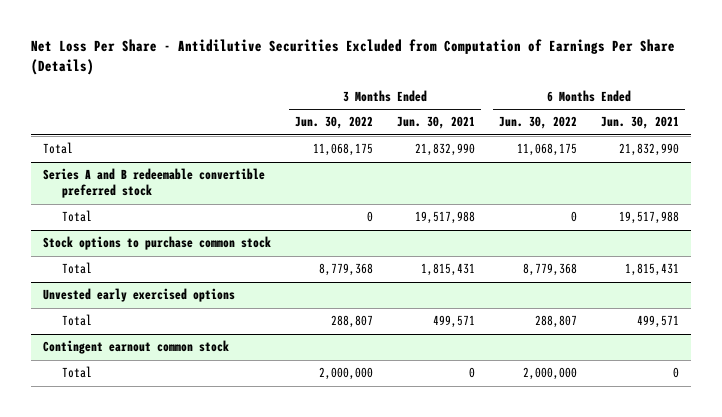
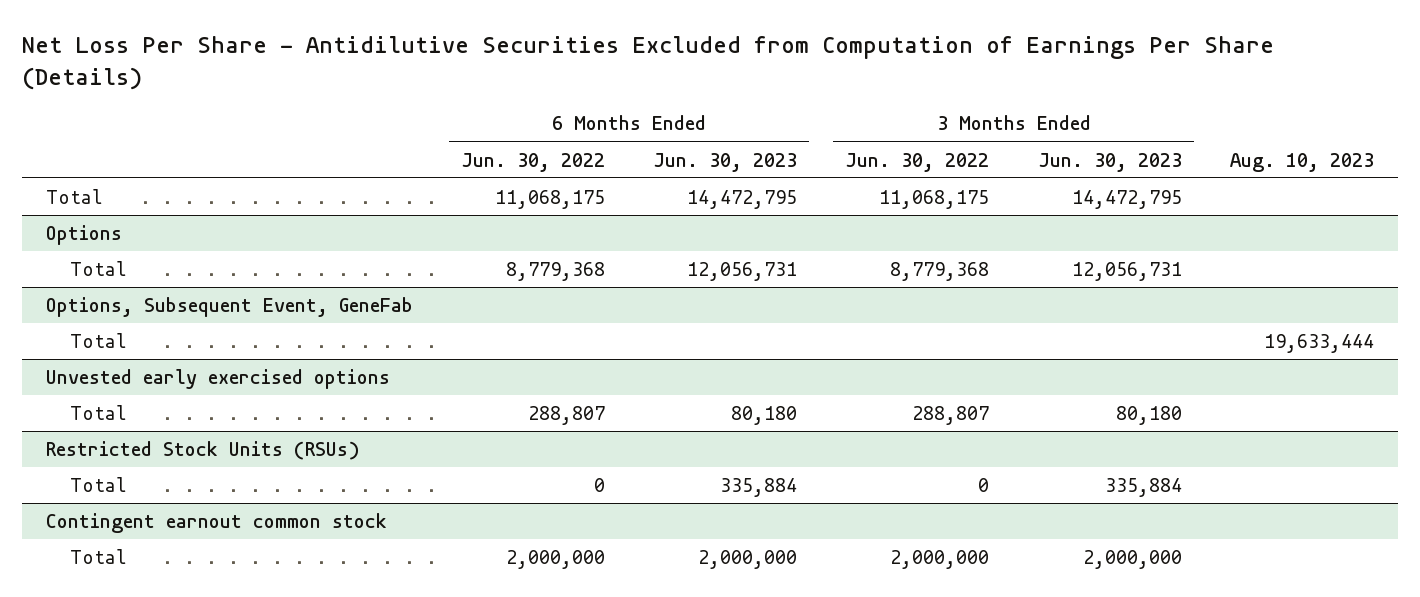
[397,116,476,130] Jun. 30, 2021 -> none
[601,116,680,130] Jun. 30, 2021 -> none
none -> [653,152,798,172] Jun. 30, 2023
none -> [1037,152,1182,172] Jun. 30, 2023
none -> [1229,152,1374,172] Aug. 10, 2023
[42,168,265,199] Series A and B redeemable convertible preferred stock -> none
[61,210,92,223] Total -> none
[42,236,271,251] Stock options to purchase common stock -> [45,225,122,246] Options
none -> [45,297,413,318] Options, Subsequent Event, GeneFab
none -> [69,333,127,349] Total
none -> [45,441,360,461] Restricted Stock Units (RSUs)
none -> [69,477,127,493] Total

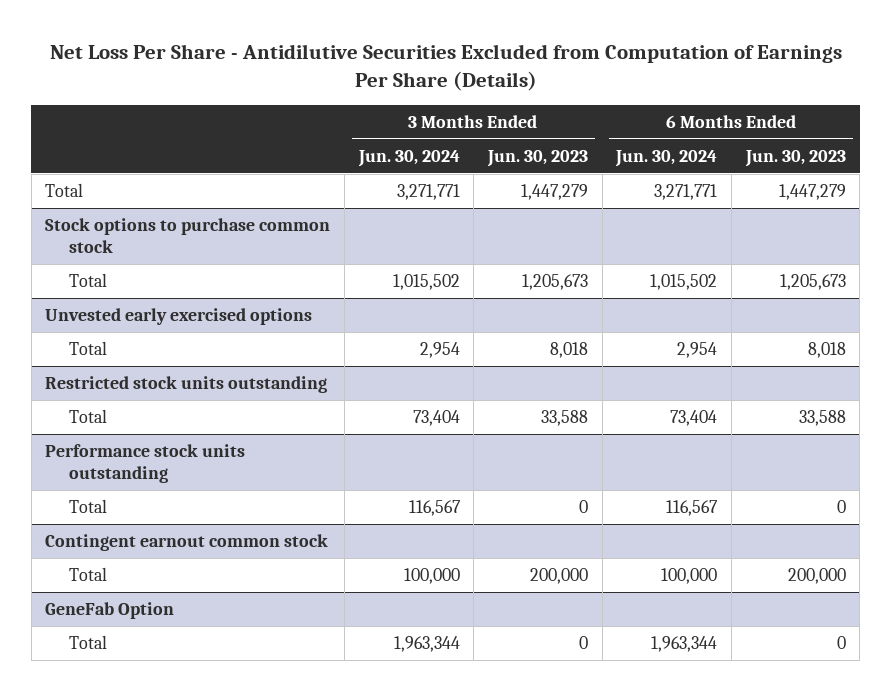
[461,152,606,172] Jun. 30, 2022 -> none
[845,152,990,172] Jun. 30, 2022 -> none
[1229,152,1374,172] Aug. 10, 2023 -> none
none -> [357,149,460,167] Jun. 30, 2024
none -> [615,149,718,167] Jun. 30, 2024
[45,297,413,318] Options, Subsequent Event, GeneFab -> none
[69,333,127,349] Total -> none
[687,190,798,210] 14,472,795 -> [778,184,846,201] 1,447,279
[1071,190,1182,210] 14,472,795 -> [521,184,589,201] 1,447,279
[45,225,122,246] Options -> [45,218,331,253] Stock options to purchase common stock
[687,262,798,282] 12,056,731 -> [779,274,846,291] 1,205,673
[1071,262,1182,282] 12,056,731 -> [522,274,589,291] 1,205,673
[731,406,798,426] 80,180 -> [807,342,846,359] 8,018
[1115,406,1182,426] 80,180 -> [550,342,589,359] 8,018
[45,441,360,461] Restricted Stock Units (RSUs) -> [45,376,328,394] Restricted stock units outstanding
[720,478,798,498] 335,884 -> [798,410,846,427] 33,588
[1104,478,1182,498] 335,884 -> [541,410,589,427] 33,588
none -> [45,444,246,483] Performance stock units outstanding
none -> [68,499,107,514] Total
[698,550,798,570] 2,000,000 -> [787,568,846,585] 200,000
[1082,550,1182,570] 2,000,000 -> [530,568,589,585] 200,000
none -> [45,602,175,620] GeneFab Option
none -> [68,635,107,650] Total

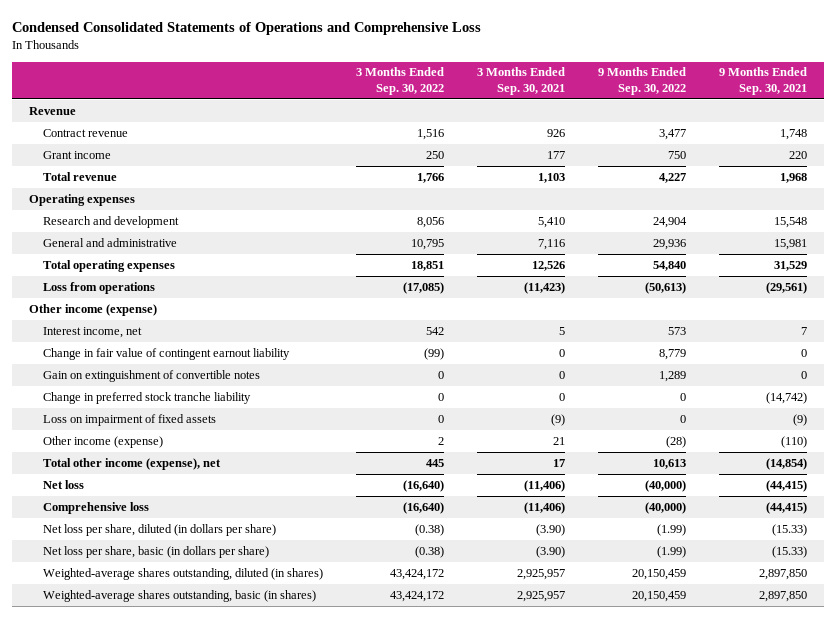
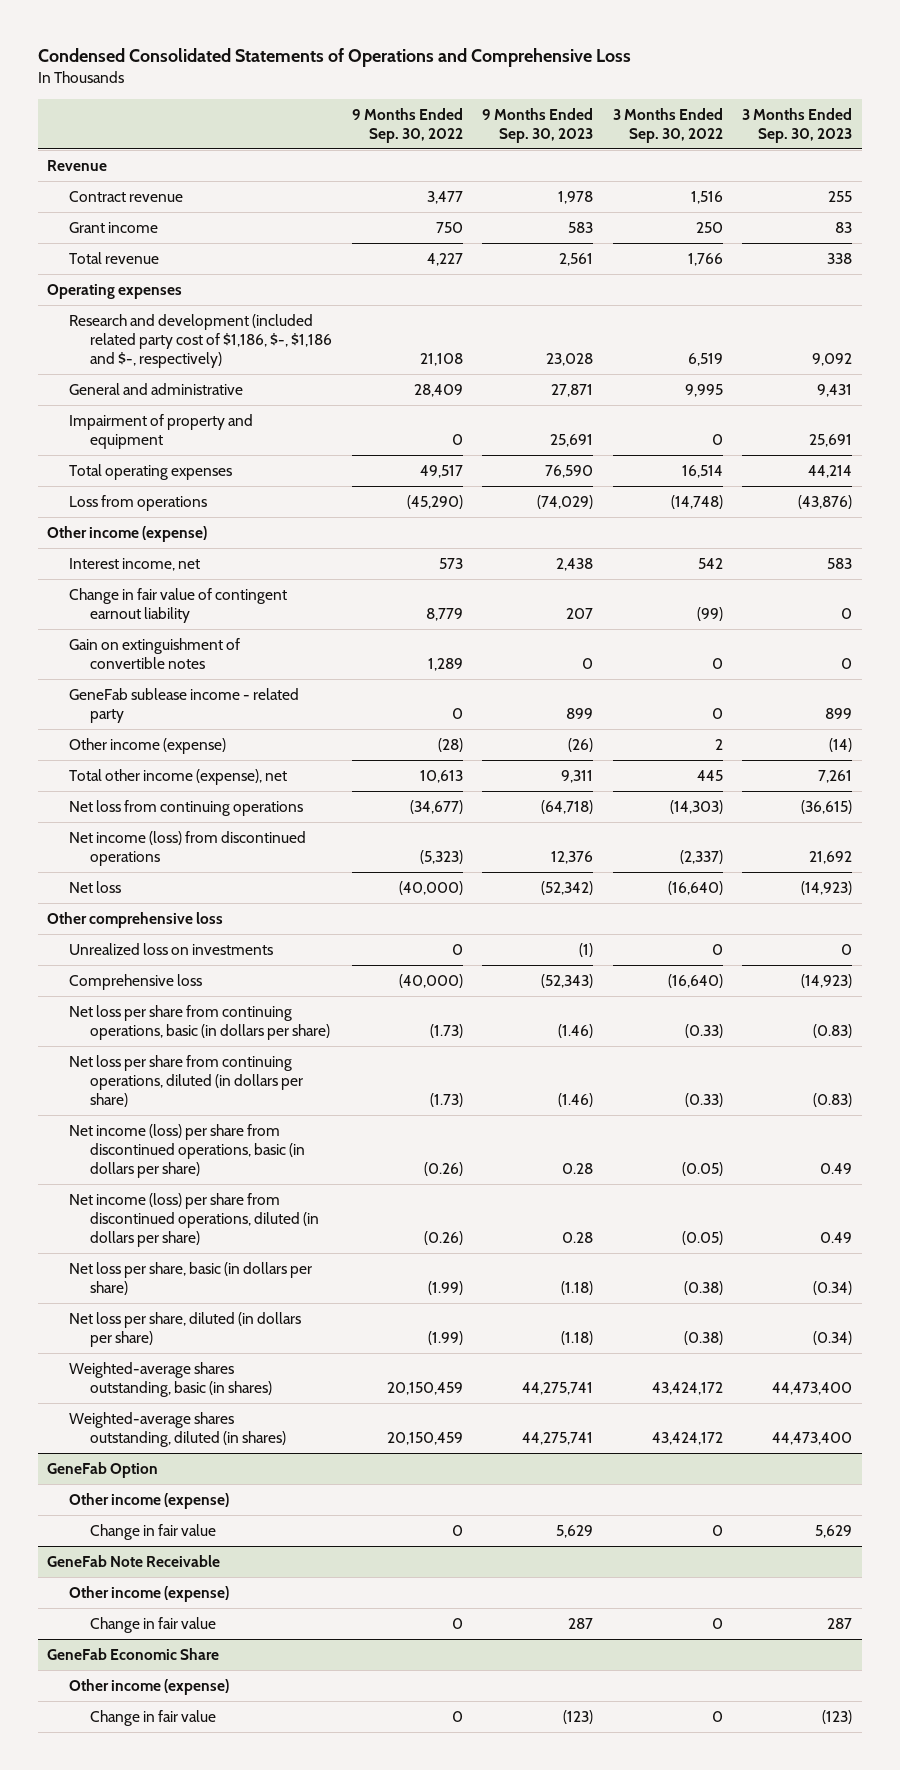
[476,67,565,95] 3 Months Ended Sep. 30, 2021 -> none
[718,67,807,95] 9 Months Ended Sep. 30, 2021 -> none
none -> [482,107,594,143] 9 Months Ended Sep. 30, 2023
none -> [742,107,853,143] 3 Months Ended Sep. 30, 2023
[42,215,179,228] Research and development -> [68,313,332,369] Research and development (included related party cost of $1,186, $-, $1,186 and $-, respectively)
[416,216,444,228] 8,056 -> [687,353,723,367] 6,519
[652,216,687,228] 24,904 -> [419,353,463,367] 21,108
[410,238,444,250] 10,795 -> [684,383,723,397] 9,995
[652,238,686,250] 29,936 -> [413,383,463,397] 28,409
none -> [68,413,253,450] Impairment of property and equipment
[410,260,444,271] 18,851 -> [681,464,723,478] 16,514
[652,260,686,271] 54,840 -> [419,464,463,478] 49,517
[402,281,444,294] (17,085) -> [670,494,723,509] (14,748)
[644,281,686,294] (50,613) -> [406,494,463,509] (45,290)
[42,391,251,404] Change in preferred stock tranche liability -> none
[42,413,216,426] Loss on impairment of fixed assets -> none
none -> [68,687,299,724] GeneFab sublease income - related party
none -> [68,799,303,816] Net loss from continuing operations
none -> [68,830,306,867] Net income (loss) from discontinued operations
none -> [47,911,224,928] Other comprehensive loss
none -> [68,942,273,955] Unrealized loss on investments
none -> [68,1004,330,1041] Net loss per share from continuing operations, basic (in dollars per share)
none -> [68,1054,303,1108] Net loss per share from continuing operations, diluted (in dollars per share)
none -> [68,1123,305,1179] Net income (loss) per share from discontinued operations, basic (in dollars per share)
none -> [68,1192,319,1248] Net income (loss) per share from discontinued operations, diluted (in dollars per share)
[42,523,276,536] Net loss per share, diluted (in dollars per share) -> [68,1311,301,1348] Net loss per share, diluted (in dollars per share)
[42,567,323,580] Weighted-average shares outstanding, diluted (in shares) -> [68,1411,286,1448] Weighted-average shares outstanding, diluted (in shares)
none -> [47,1461,159,1478] GeneFab Option
none -> [68,1492,229,1509] Other income (expense)
none -> [89,1523,216,1540] Change in fair value
none -> [47,1554,221,1567] GeneFab Note Receivable
none -> [68,1585,229,1602] Other income (expense)
none -> [89,1616,216,1633] Change in fair value
none -> [47,1647,220,1660] GeneFab Economic Share
none -> [68,1678,229,1695] Other income (expense)
none -> [89,1709,216,1726] Change in fair value

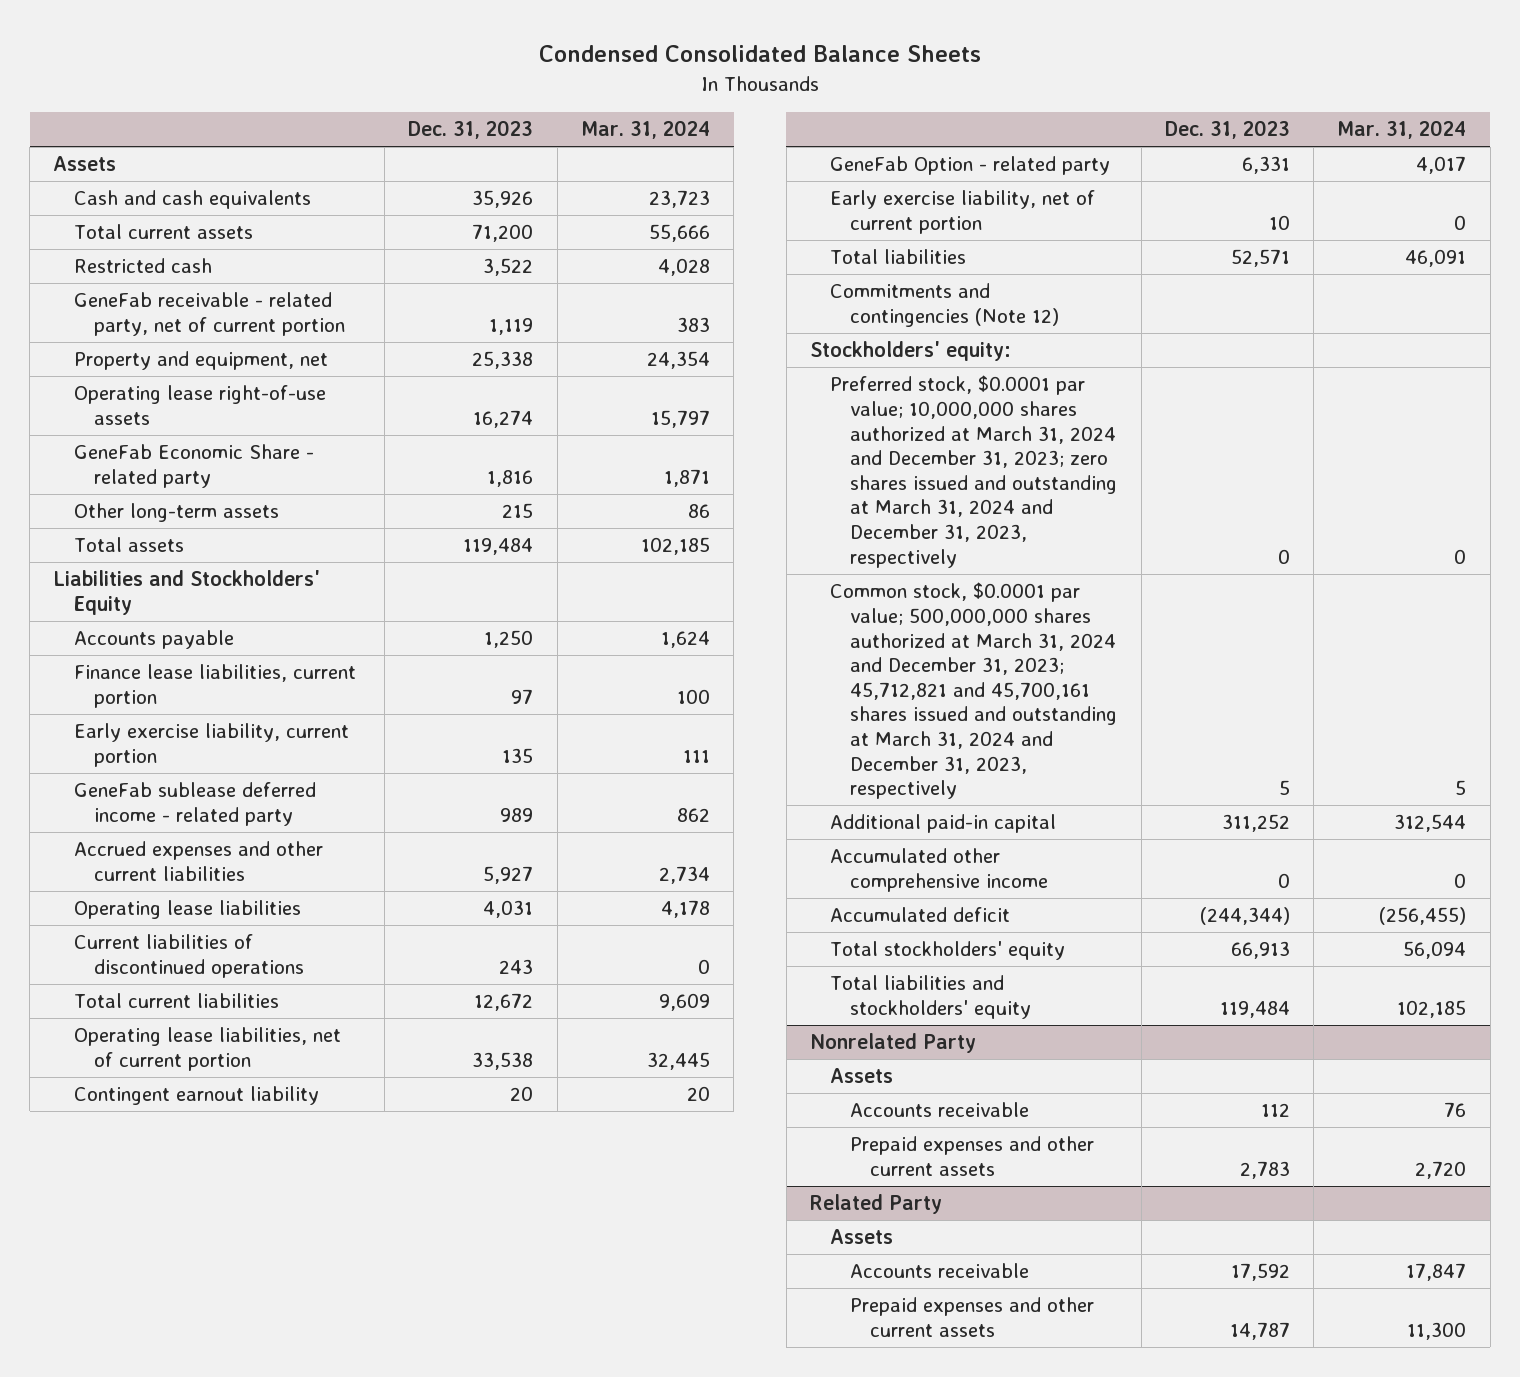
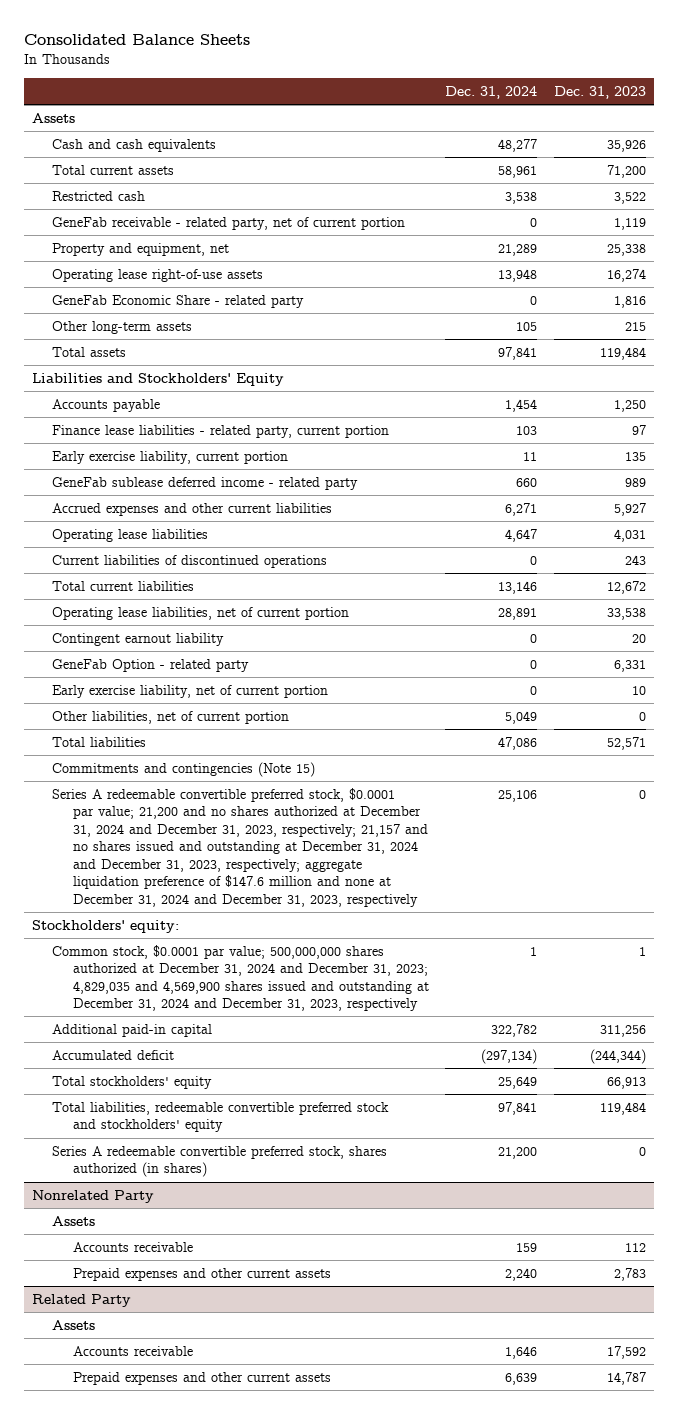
[538,45,981,63] Condensed Consolidated Balance Sheets -> [23,34,250,46] Consolidated Balance Sheets
[580,120,710,140] Mar. 31, 2024 -> none
none -> [445,86,538,100] Dec. 31, 2024
[73,664,356,708] Finance lease liabilities, current portion -> [52,424,390,438] Finance lease liabilities - related party, current portion
none -> [52,710,290,724] Other liabilities, net of current portion
[830,283,1060,327] Commitments and contingencies (Note 12) -> [52,761,316,777] Commitments and contingencies (Note 15)
none -> [52,787,428,907] Series A redeemable convertible preferred stock, $0.0001 par value; 21,200 and no shares authorized at December 31, 2024 and December 31, 2023, respectively; 21,157 and no shares issued and outstanding at December 31, 2024 and December 31, 2023, respectively; aggregate liquidation preference of $147.6 million and none at December 31, 2024 and December 31, 2023, respectively
[830,375,1118,568] Preferred stock, $0.0001 par value; 10,000,000 shares authorized at March 31, 2024 and December 31, 2023; zero shares issued and outstanding at March 31, 2024 and December 31, 2023, respectively -> none
[830,848,1049,892] Accumulated other comprehensive income -> none
[830,582,1118,800] Common stock, $0.0001 par value; 500,000,000 shares authorized at March 31, 2024 and December 31, 2023; 45,712,821 and 45,700,161 shares issued and outstanding at March 31, 2024 and December 31, 2023, respectively -> [52,944,429,1012] Common stock, $0.0001 par value; 500,000,000 shares authorized at December 31, 2024 and December 31, 2023; 4,829,035 and 4,569,900 shares issued and outstanding at December 31, 2024 and December 31, 2023, respectively
[1278,780,1290,796] 5 -> [638,946,646,956] 1
[1221,814,1290,833] 311,252 -> [599,1024,646,1037] 311,256
[830,975,1032,1019] Total liabilities and stockholders' equity -> [52,1101,390,1133] Total liabilities, redeemable convertible preferred stock and stockholders' equity
none -> [52,1145,388,1178] Series A redeemable convertible preferred stock, shares authorized (in shares)

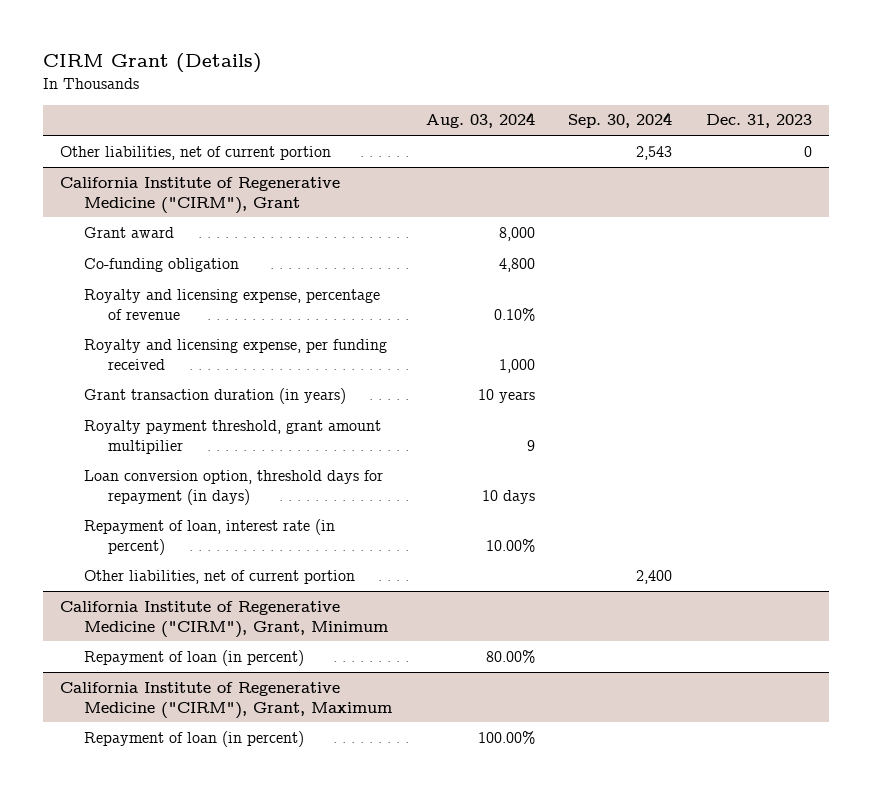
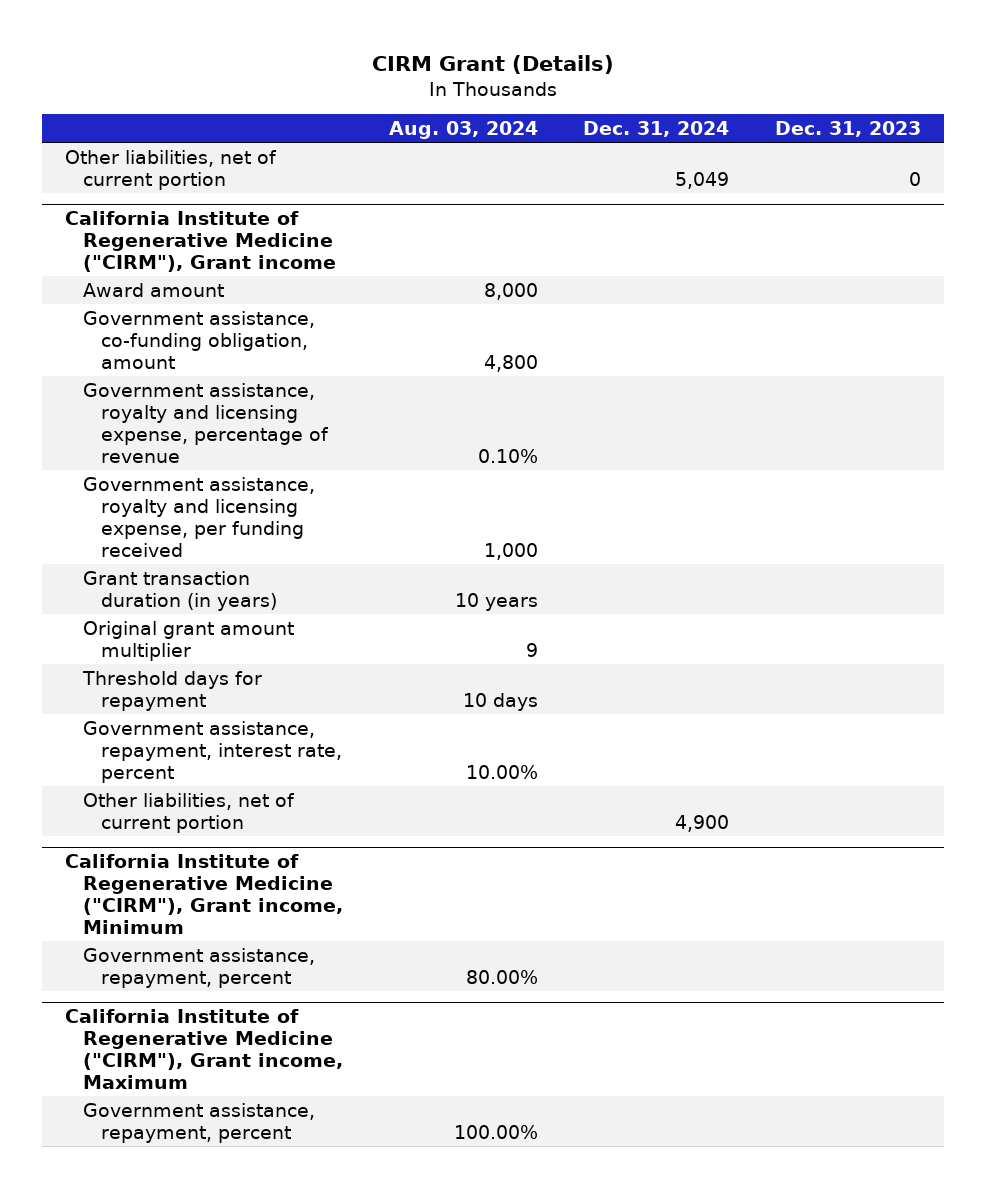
[568,112,673,129] Sep. 30, 2024 -> none
none -> [583,120,730,137] Dec. 31, 2024
[59,176,340,214] California Institute of Regenerative Medicine ("CIRM"), Grant -> [64,210,337,272] California Institute of Regenerative Medicine ("CIRM"), Grant income
[83,226,174,238] Grant award -> [83,282,225,297] Award amount
[83,257,239,272] Co-funding obligation -> [83,310,316,369] Government assistance, co-funding obligation, amount
[83,288,380,320] Royalty and licensing expense, percentage of revenue -> [83,382,330,464] Government assistance, royalty and licensing expense, percentage of revenue
[83,338,387,370] Royalty and licensing expense, per funding received -> [83,476,316,558] Government assistance, royalty and licensing expense, per funding received
[83,419,381,454] Royalty payment threshold, grant amount multipilier -> [83,620,295,661] Original grant amount multiplier
[83,469,383,505] Loan conversion option, threshold days for repayment (in days) -> [82,670,263,711] Threshold days for repayment
[83,518,335,555] Repayment of loan, interest rate (in percent) -> [83,720,343,783] Government assistance, repayment, interest rate, percent
[59,600,388,638] California Institute of Regenerative Medicine ("CIRM"), Grant, Minimum -> [64,853,344,935] California Institute of Regenerative Medicine ("CIRM"), Grant income, Minimum
[83,649,304,666] Repayment of loan (in percent) -> [83,947,316,988] Government assistance, repayment, percent
[59,681,392,719] California Institute of Regenerative Medicine ("CIRM"), Grant, Maximum -> [64,1008,344,1090] California Institute of Regenerative Medicine ("CIRM"), Grant income, Maximum
[83,730,304,747] Repayment of loan (in percent) -> [83,1102,316,1143] Government assistance, repayment, percent

